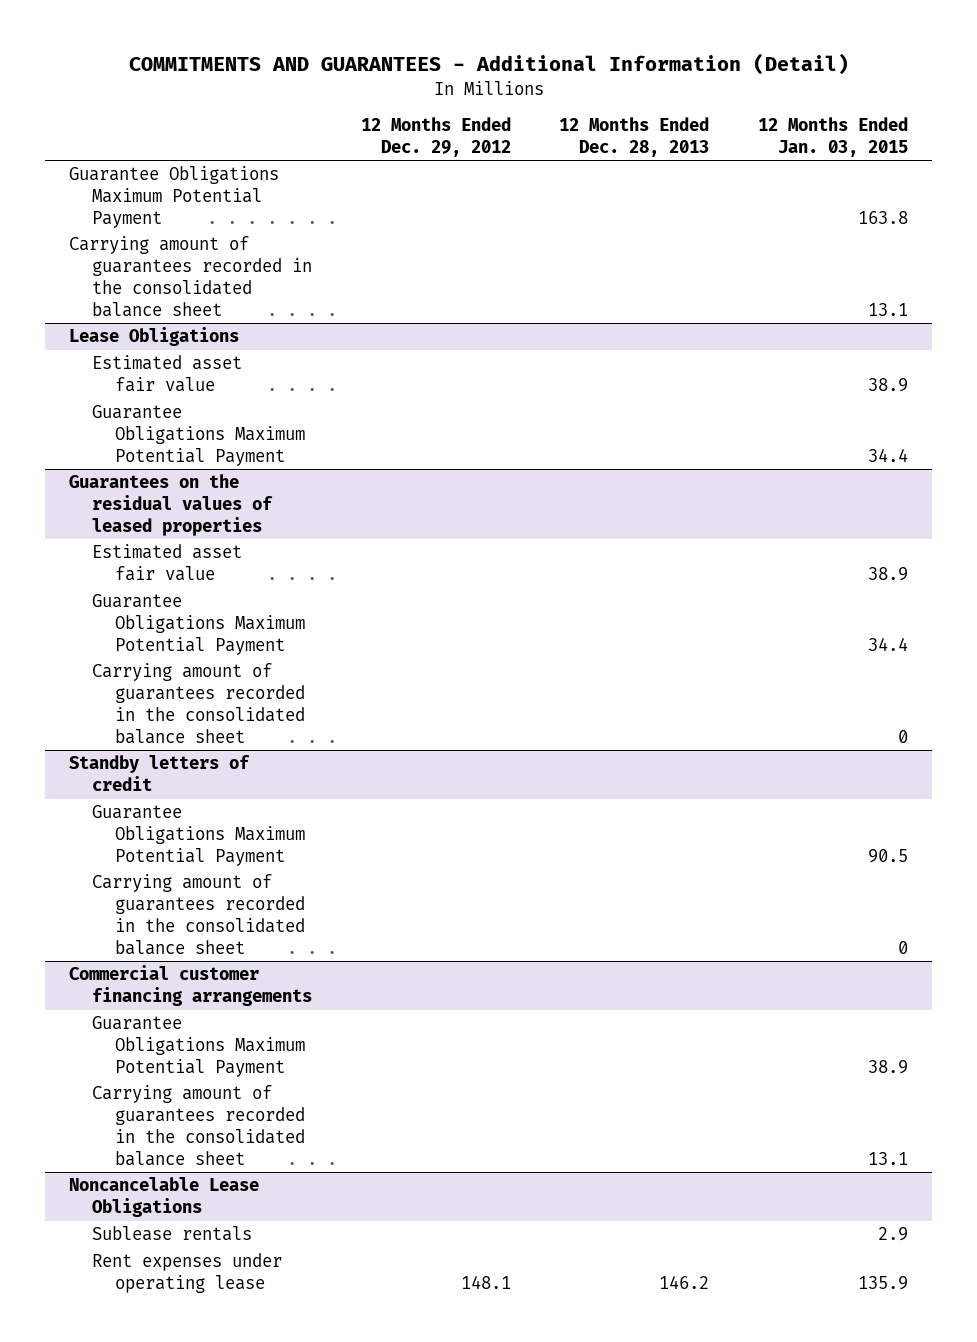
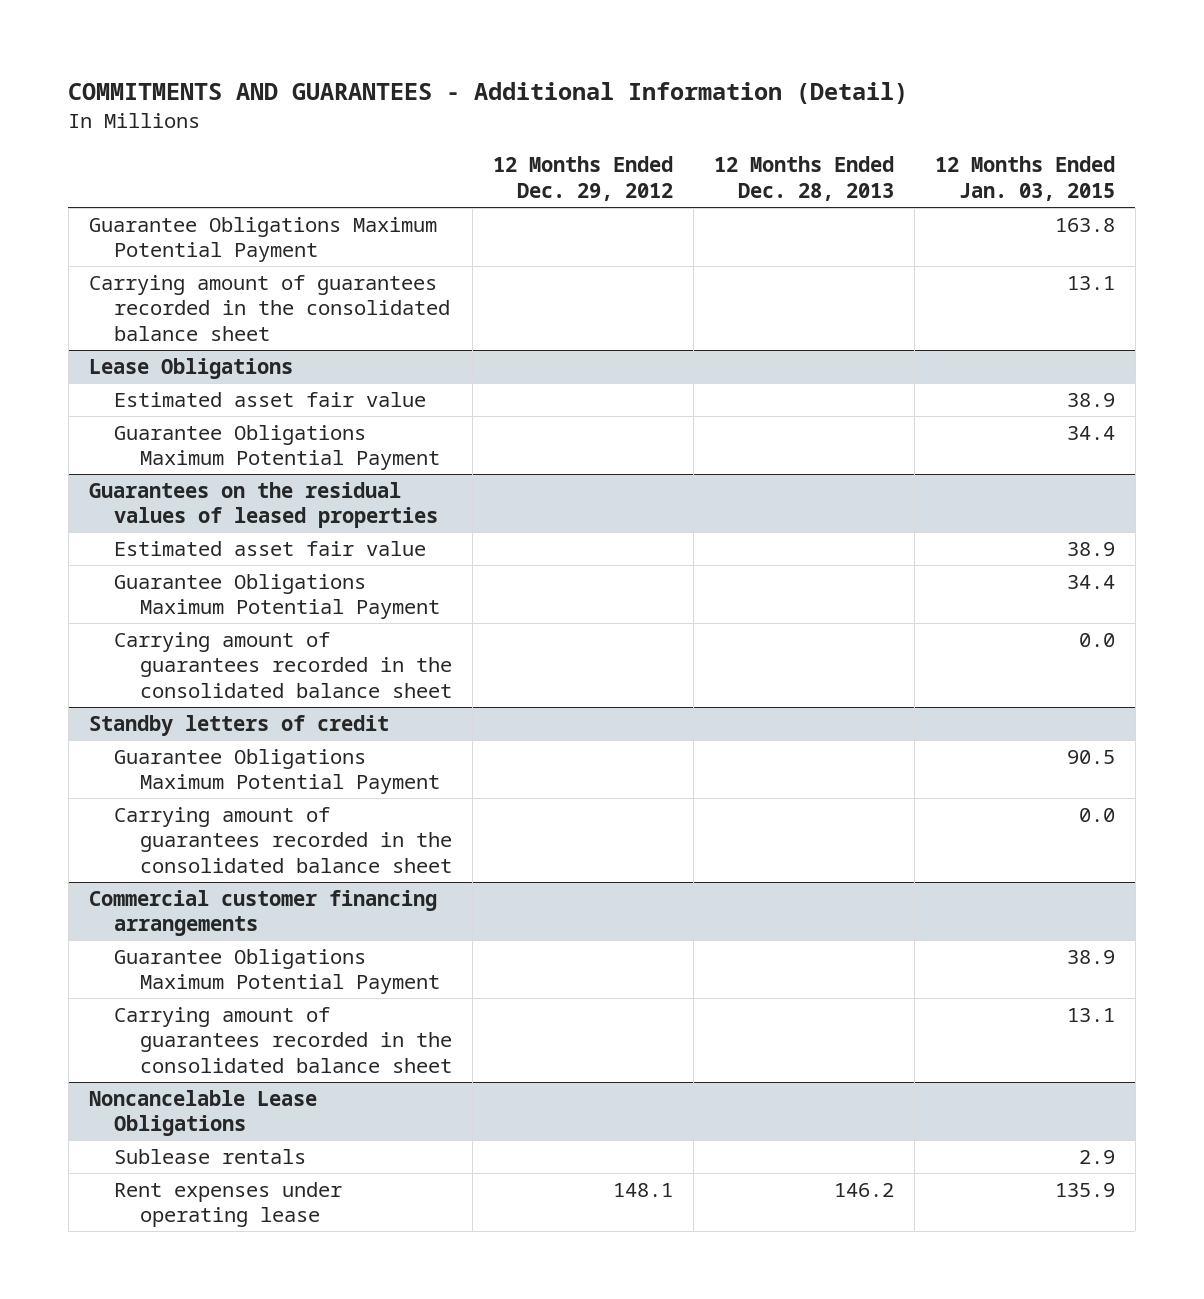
[897,730,908,744] 0 -> [1078,632,1115,647] 0.0
[897,941,908,955] 0 -> [1078,807,1115,822] 0.0

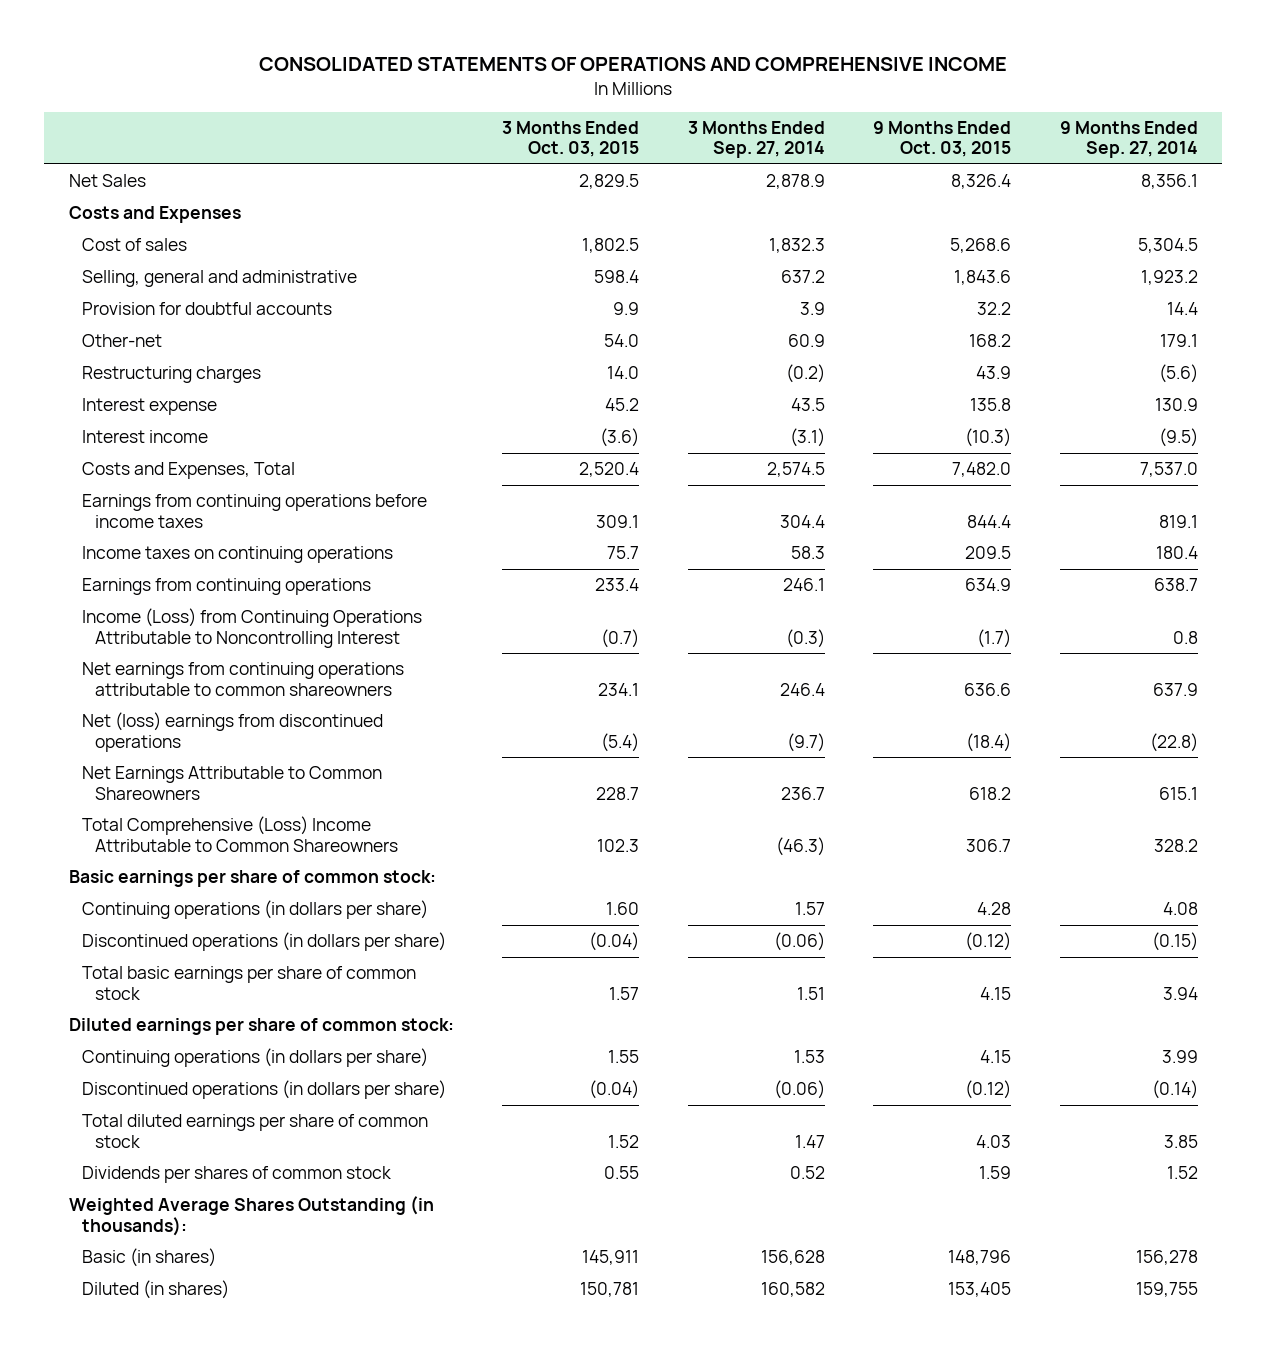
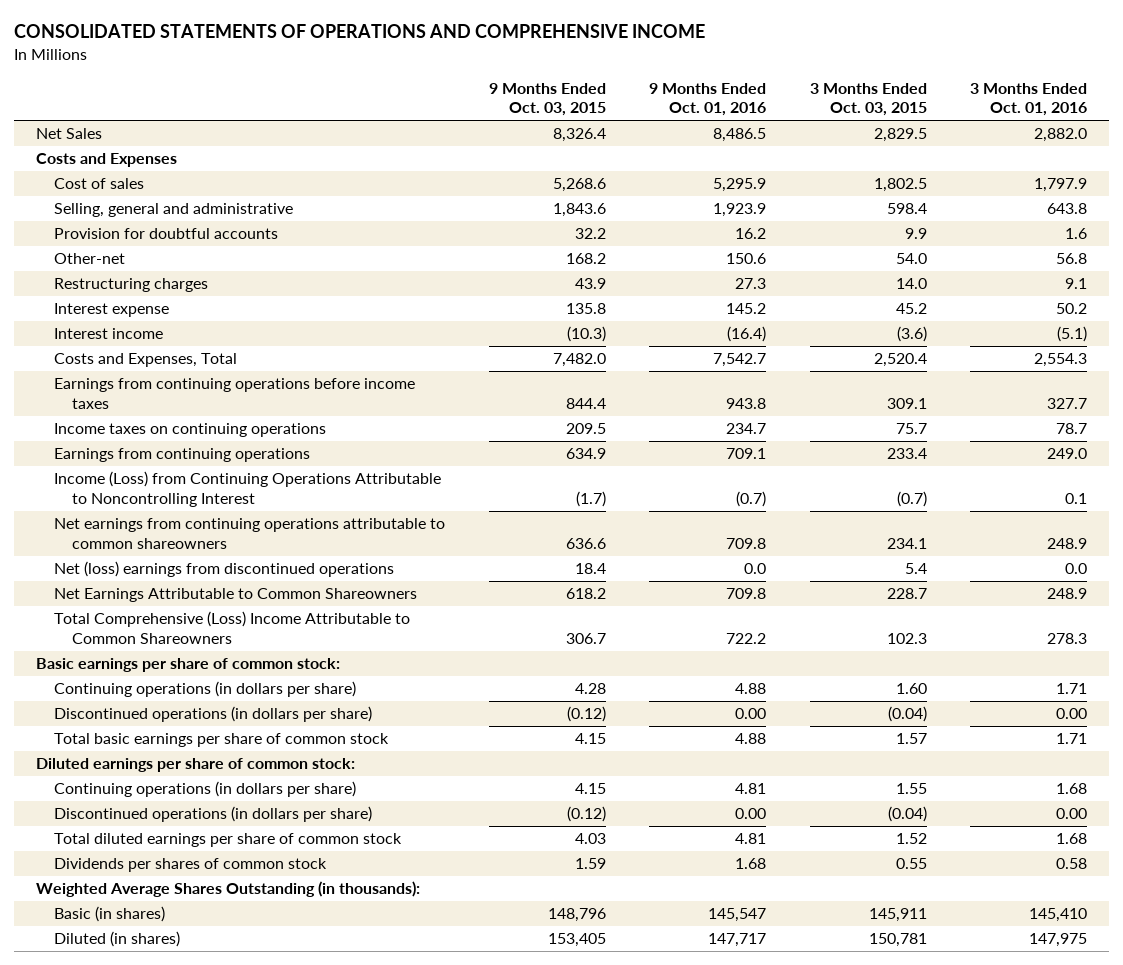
[687,120,825,159] 3 Months Ended Sep. 27, 2014 -> none
[1059,120,1198,159] 9 Months Ended Sep. 27, 2014 -> none
none -> [649,82,767,117] 9 Months Ended Oct. 01, 2016
none -> [970,82,1088,117] 3 Months Ended Oct. 01, 2016
[601,732,640,752] (5.4) -> [904,563,927,575] 5.4
[966,732,1012,752] (18.4) -> [574,563,606,575] 18.4

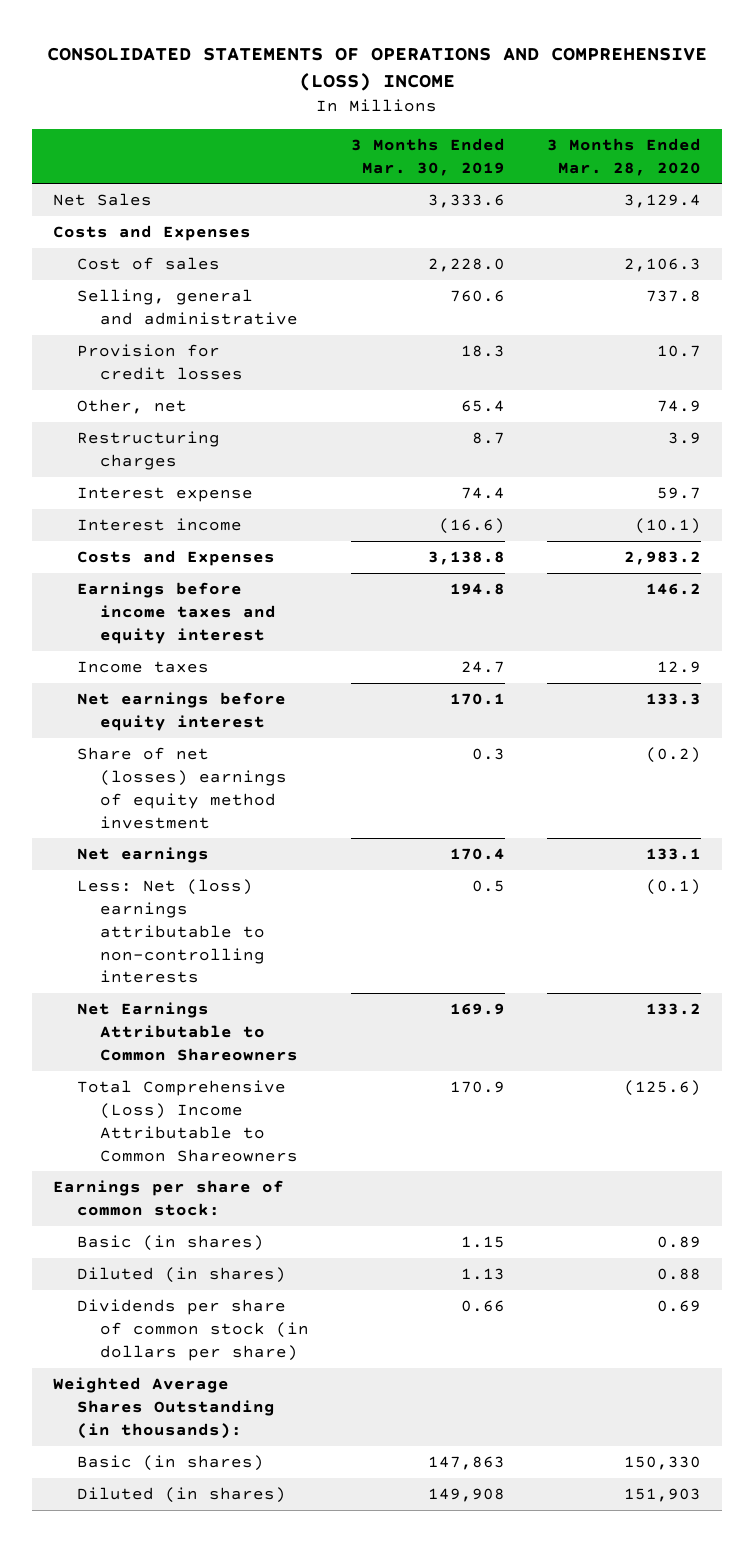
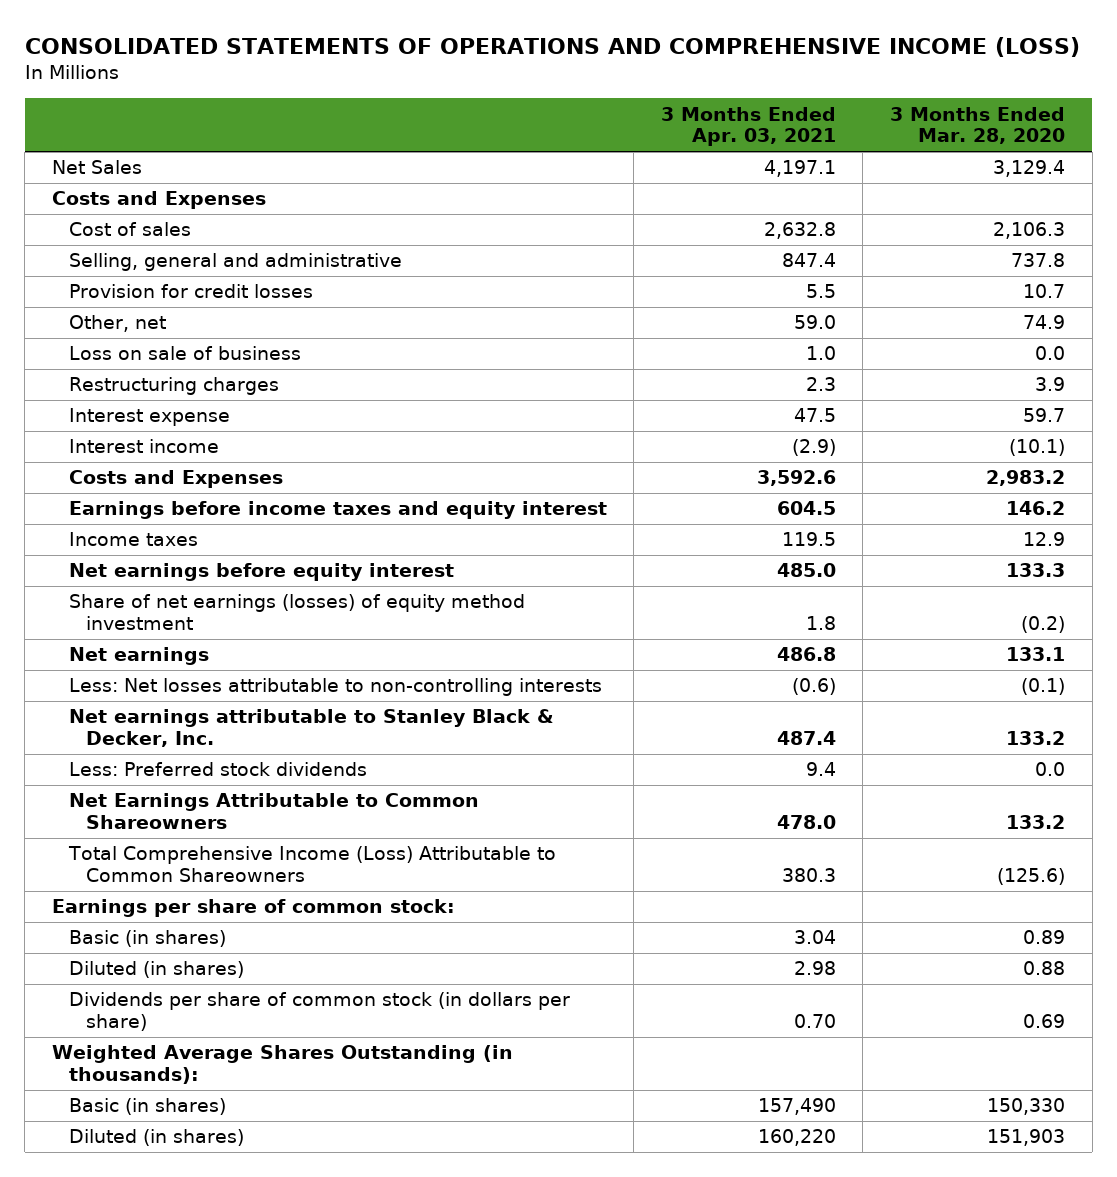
[46,46,707,92] CONSOLIDATED STATEMENTS OF OPERATIONS AND COMPREHENSIVE (LOSS) INCOME -> [24,36,1080,57] CONSOLIDATED STATEMENTS OF OPERATIONS AND COMPREHENSIVE INCOME (LOSS)
[350,137,505,176] 3 Months Ended Mar. 30, 2019 -> none
none -> [660,106,836,147] 3 Months Ended Apr. 03, 2021
none -> [68,346,301,361] Loss on sale of business
[76,747,287,829] Share of net (losses) earnings of equity method investment -> [68,594,525,631] Share of net earnings (losses) of equity method investment
[76,879,265,984] Less: Net (loss) earnings attributable to non-controlling interests -> [68,678,602,697] Less: Net losses attributable to non-controlling interests
none -> [68,709,554,748] Net earnings attributable to Stanley Black & Decker, Inc.
none -> [68,762,367,777] Less: Preferred stock dividends
[76,1080,298,1162] Total Comprehensive (Loss) Income Attributable to Common Shareowners -> [67,846,556,883] Total Comprehensive Income (Loss) Attributable to Common Shareowners

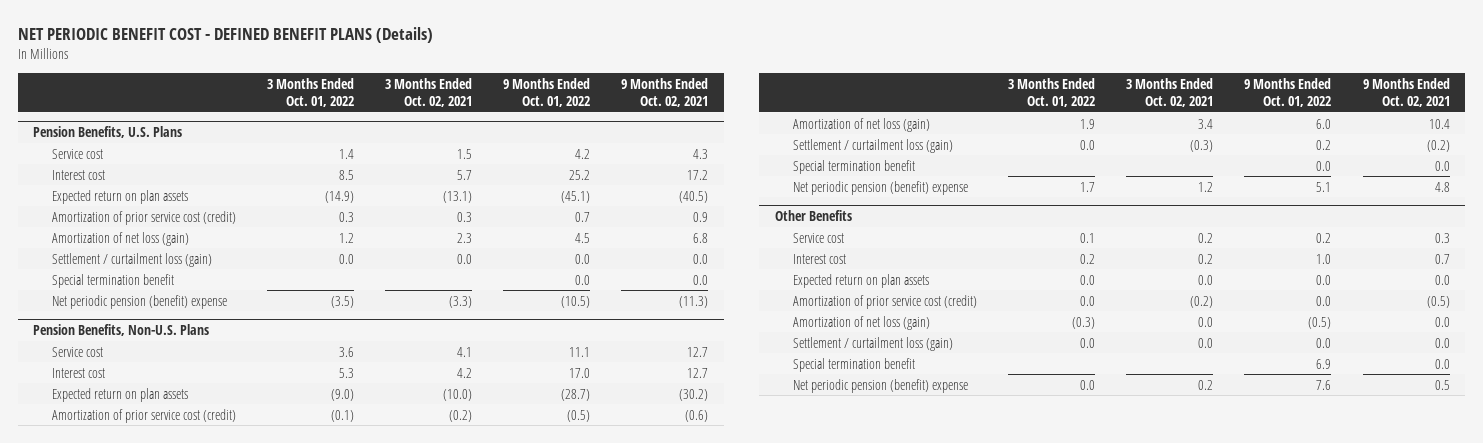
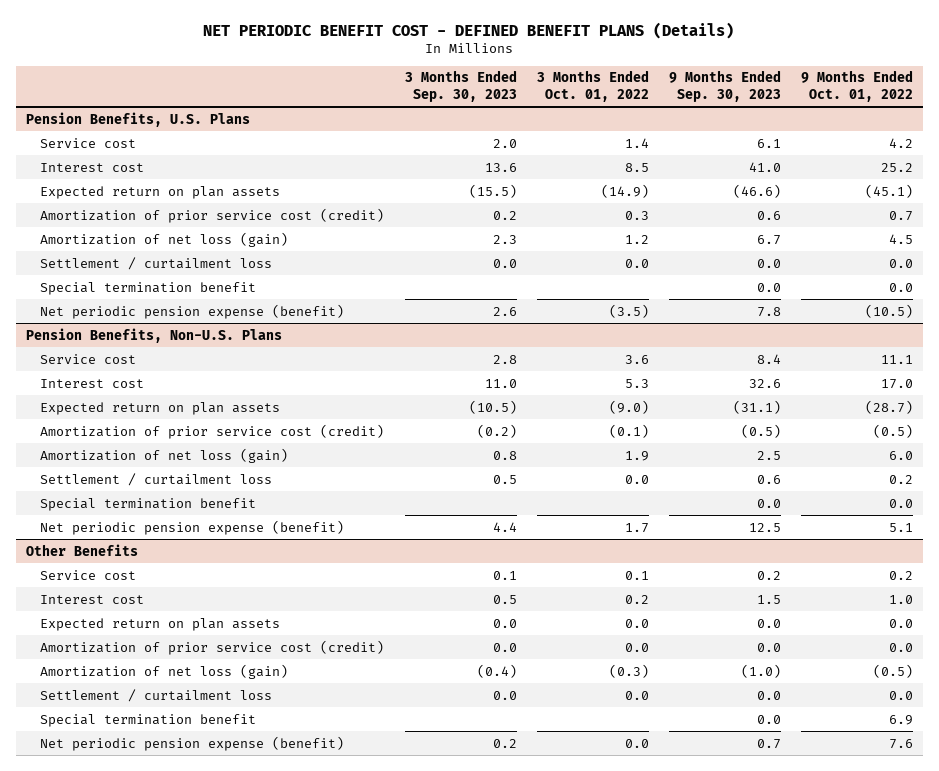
[384,77,472,108] 3 Months Ended Oct. 02, 2021 -> none
[621,77,709,108] 9 Months Ended Oct. 02, 2021 -> none
none -> [404,70,517,102] 3 Months Ended Sep. 30, 2023
none -> [669,70,782,102] 9 Months Ended Sep. 30, 2023
[51,252,212,267] Settlement / curtailment loss (gain) -> [40,256,273,270] Settlement / curtailment loss
[51,294,227,309] Net periodic pension (benefit) expense -> [40,303,345,319] Net periodic pension expense (benefit)
[793,138,954,153] Settlement / curtailment loss (gain) -> [40,472,273,486] Settlement / curtailment loss
[793,180,969,195] Net periodic pension (benefit) expense -> [40,519,345,535] Net periodic pension expense (benefit)
[793,336,954,351] Settlement / curtailment loss (gain) -> [40,688,273,702] Settlement / curtailment loss
[793,378,969,393] Net periodic pension (benefit) expense -> [40,735,345,751] Net periodic pension expense (benefit)

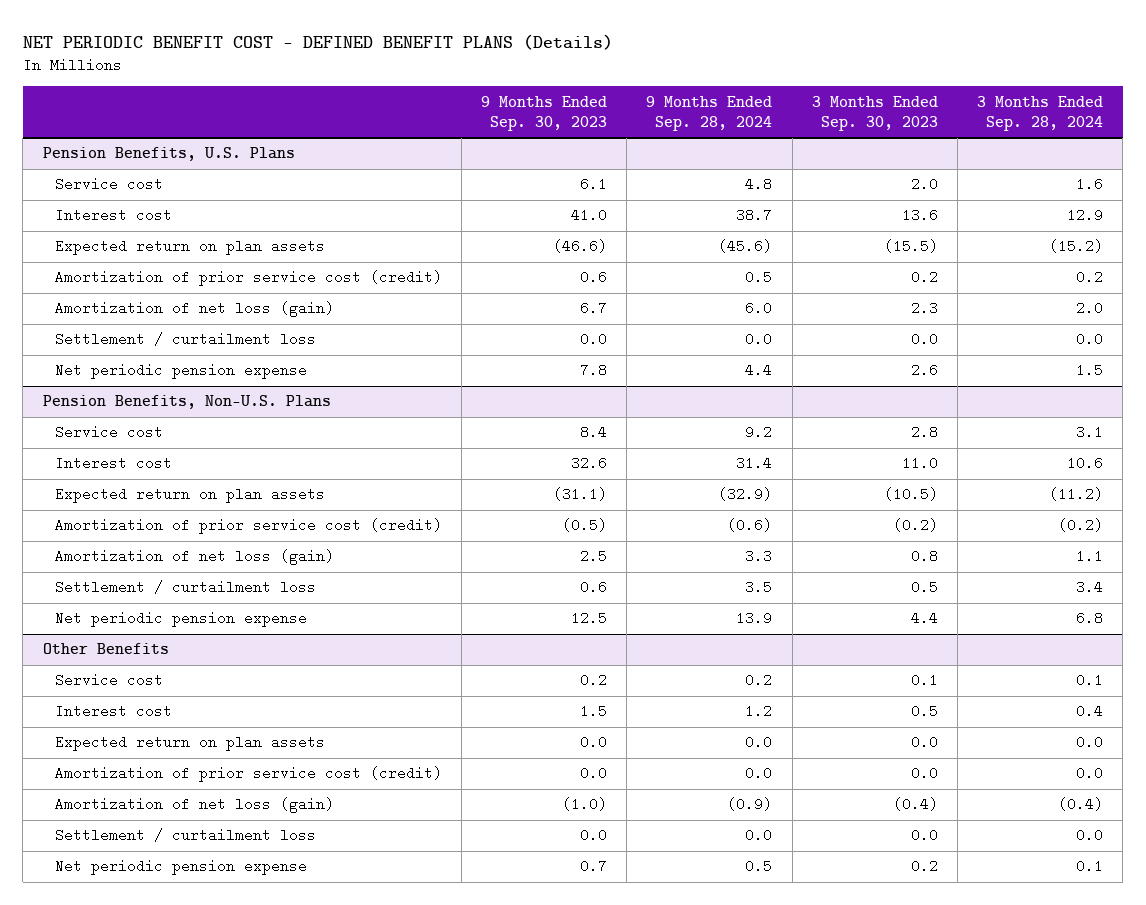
[536,70,649,102] 3 Months Ended Oct. 01, 2022 -> none
[801,70,914,102] 9 Months Ended Oct. 01, 2022 -> none
none -> [646,95,773,131] 9 Months Ended Sep. 28, 2024
none -> [977,95,1104,131] 3 Months Ended Sep. 28, 2024
[40,281,257,295] Special termination benefit -> none
[40,303,345,319] Net periodic pension expense (benefit) -> [54,363,307,380] Net periodic pension expense
[40,497,257,511] Special termination benefit -> none
[40,519,345,535] Net periodic pension expense (benefit) -> [54,611,307,628] Net periodic pension expense
[40,713,257,727] Special termination benefit -> none
[40,735,345,751] Net periodic pension expense (benefit) -> [54,859,307,876] Net periodic pension expense

